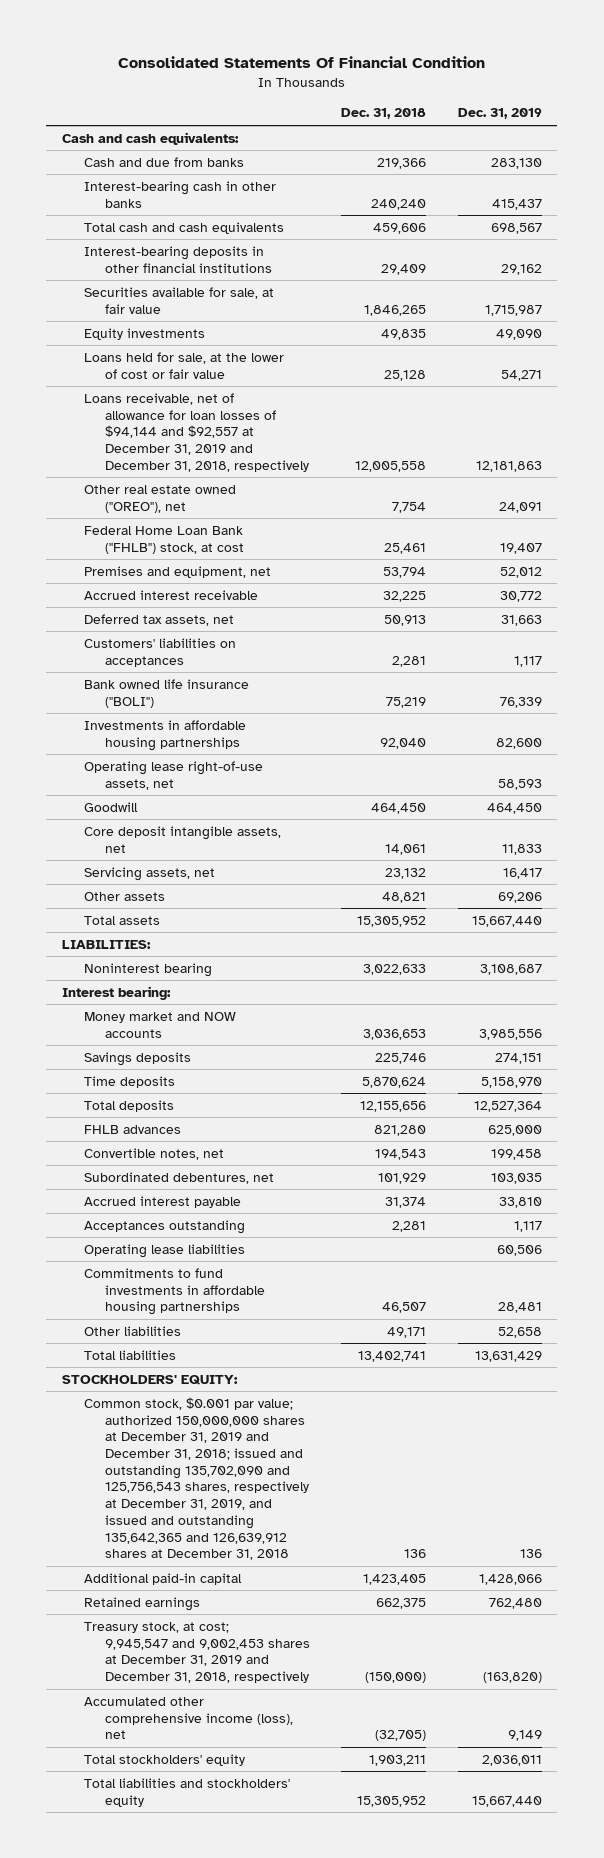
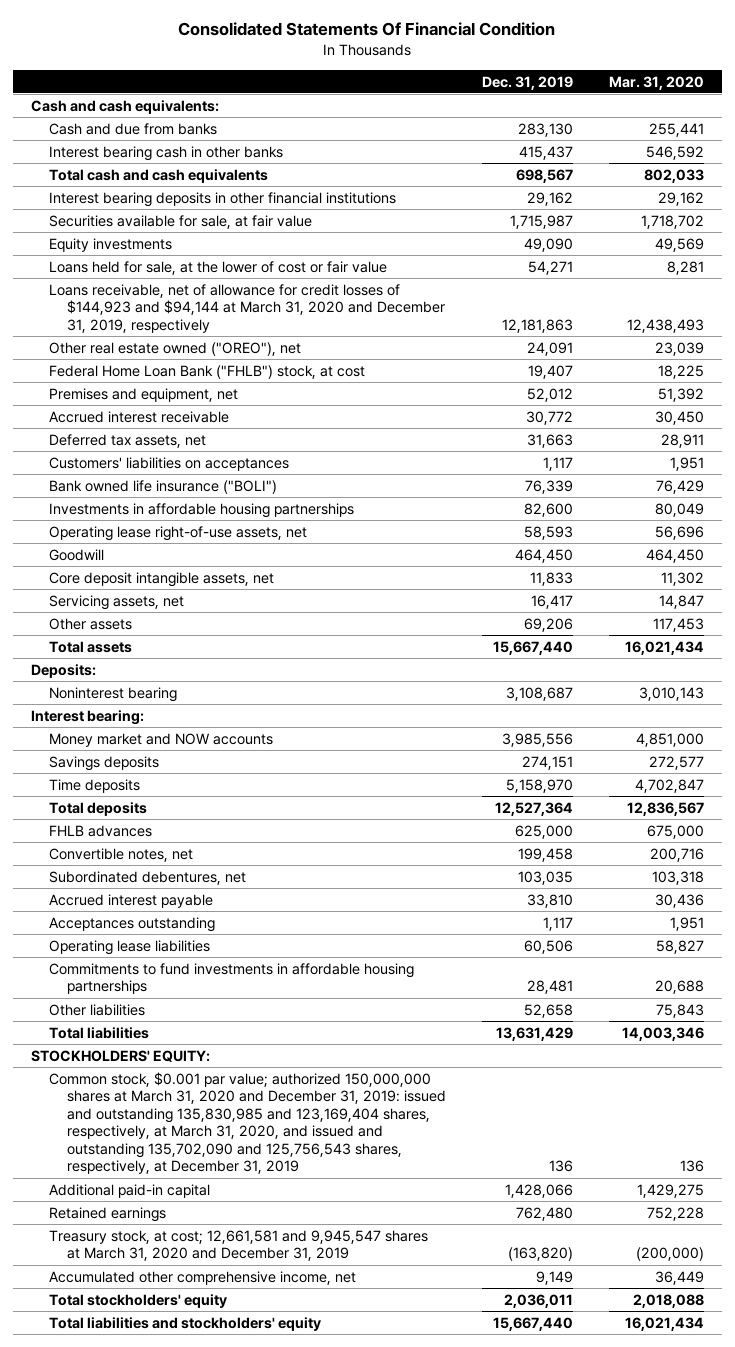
[341,108,427,120] Dec. 31, 2018 -> none
none -> [608,75,704,90] Mar. 31, 2020
[83,180,276,208] Interest-bearing cash in other banks -> [49,145,284,161] Interest bearing cash in other banks
[83,245,272,273] Interest-bearing deposits in other financial institutions -> [49,191,397,207] Interest bearing deposits in other financial institutions
[83,392,309,472] Loans receivable, net of allowance for loan losses of $94,144 and $92,557 at December 31, 2019 and December 31, 2018, respectively -> [49,283,446,333] Loans receivable, net of allowance for credit losses of $144,923 and $94,144 at March 31, 2020 and December 31, 2019, respectively
[62,939,152,949] LIABILITIES: -> [30,663,96,678] Deposits:
[83,1396,309,1561] Common stock, $0.001 par value; authorized 150,000,000 shares at December 31, 2019 and December 31, 2018; issued and outstanding 135,702,090 and 125,756,543 shares, respectively at December 31, 2019, and issued and outstanding 135,642,365 and 126,639,912 shares at December 31, 2018 -> [49,1071,447,1175] Common stock, $0.001 par value; authorized 150,000,000 shares at March 31, 2020 and December 31, 2019: issued and outstanding 135,830,985 and 123,169,404 shares, respectively, at March 31, 2020, and issued and outstanding 135,702,090 and 125,756,543 shares, respectively, at December 31, 2019
[83,1621,310,1684] Treasury stock, at cost; 9,945,547 and 9,002,453 shares at December 31, 2019 and December 31, 2018, respectively -> [49,1229,429,1262] Treasury stock, at cost; 12,661,581 and 9,945,547 shares at March 31, 2020 and December 31, 2019
[83,1696,293,1740] Accumulated other comprehensive income (loss), net -> [49,1270,357,1285] Accumulated other comprehensive income, net

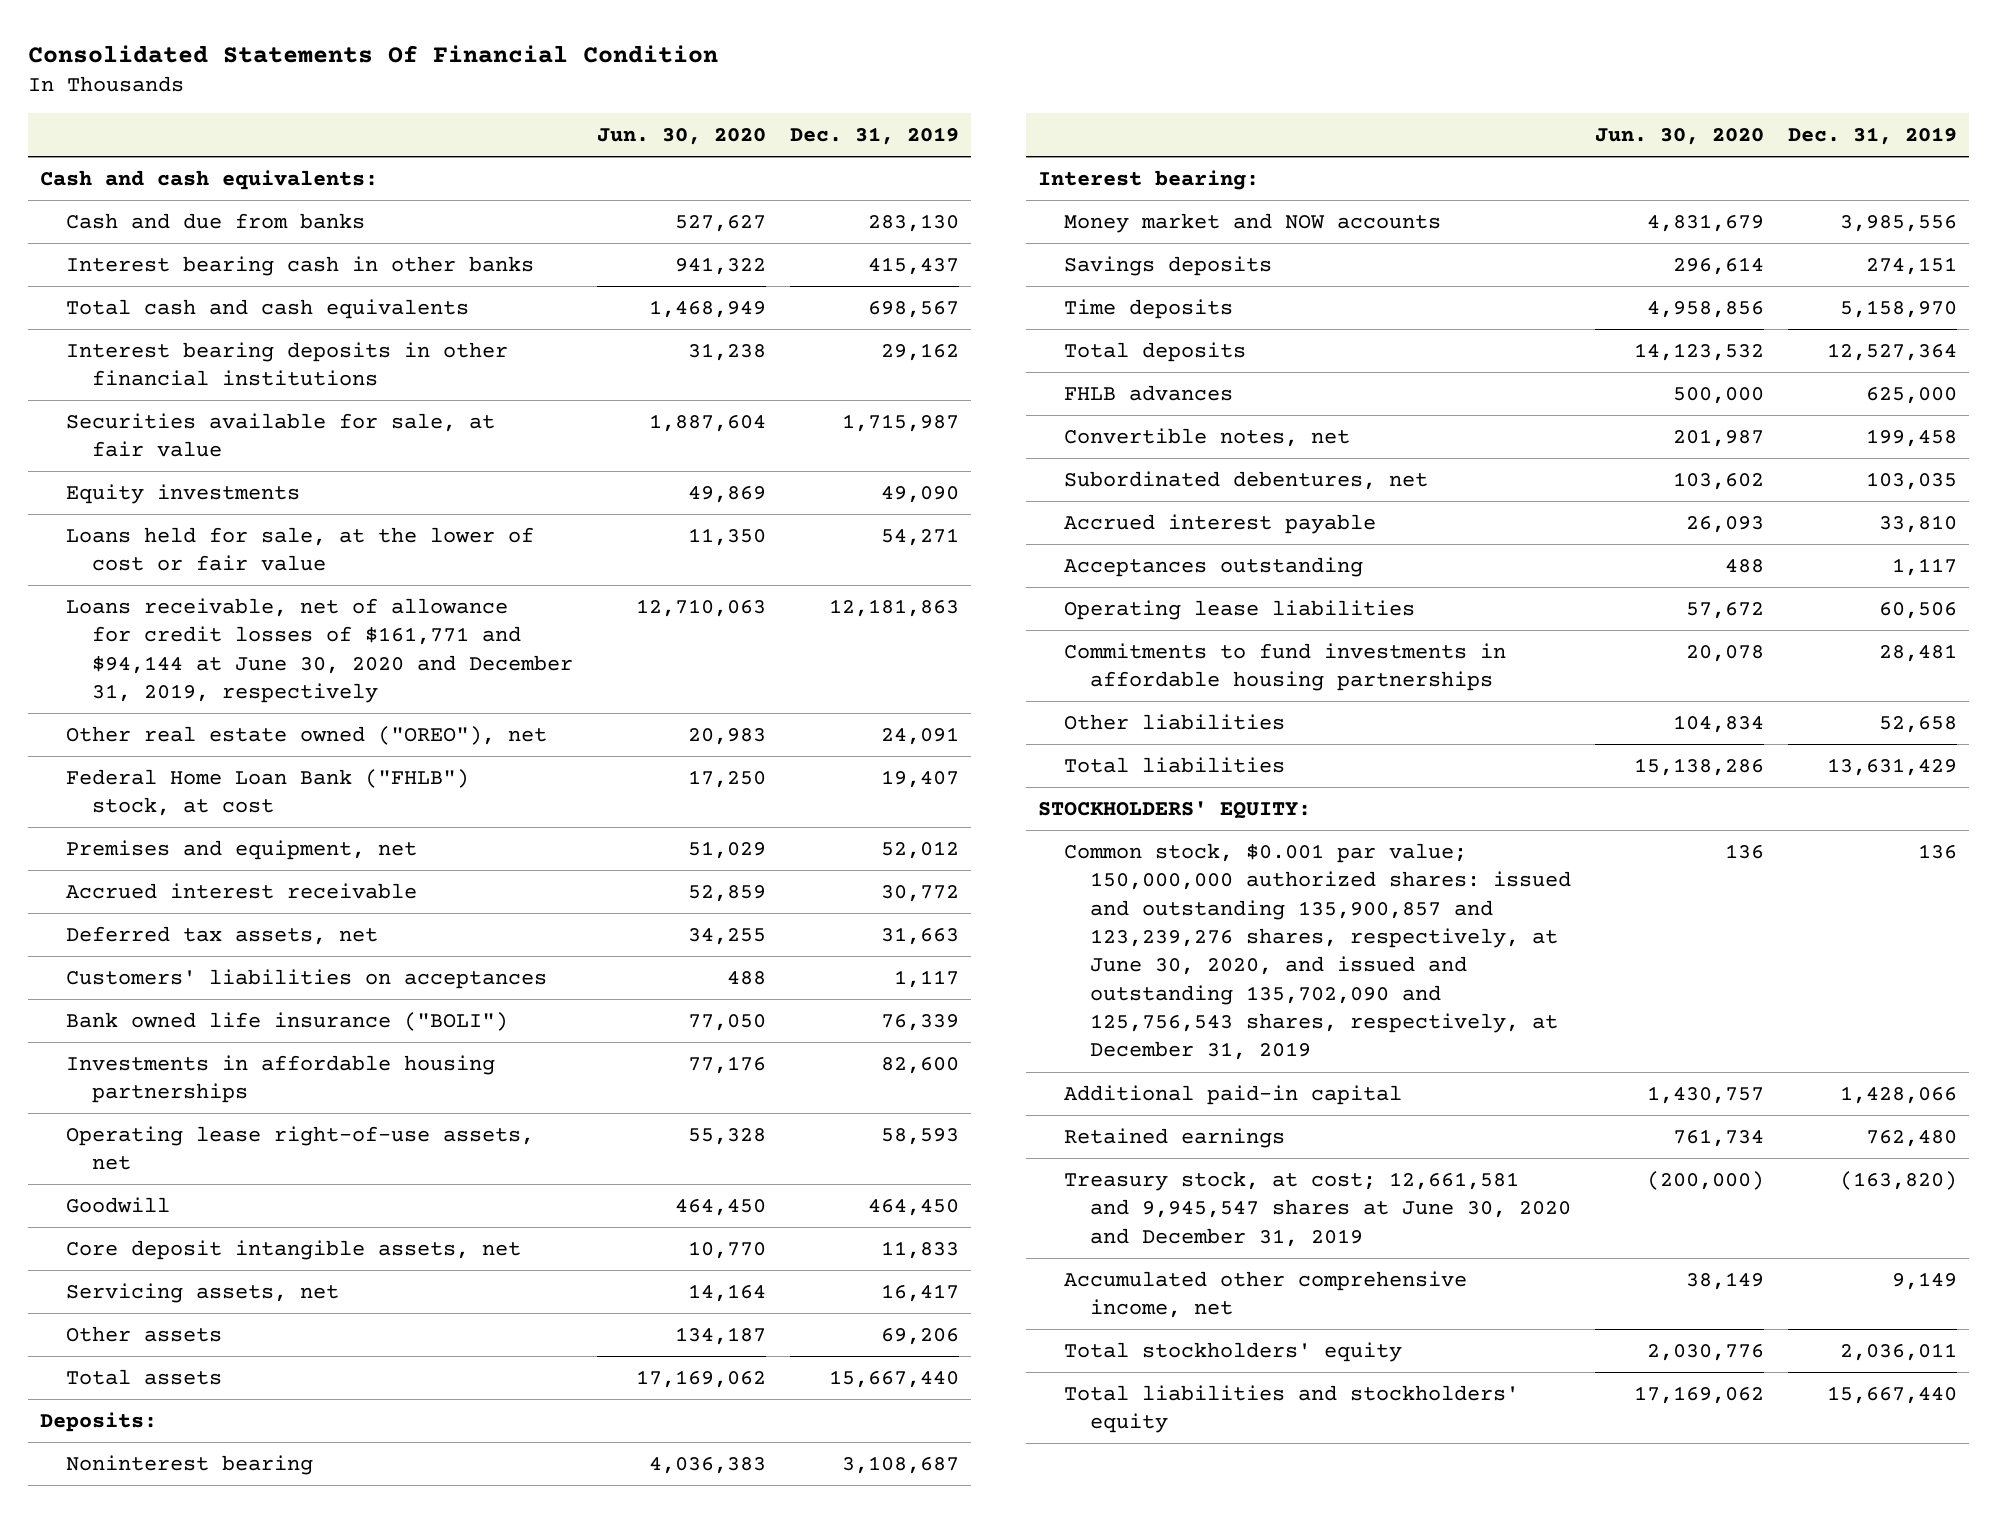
[608,75,704,90] Mar. 31, 2020 -> none
none -> [596,127,766,145] Jun. 30, 2020
[49,283,446,333] Loans receivable, net of allowance for credit losses of $144,923 and $94,144 at March 31, 2020 and December 31, 2019, respectively -> [65,597,573,703] Loans receivable, net of allowance for credit losses of $161,771 and $94,144 at June 30, 2020 and December 31, 2019, respectively
[49,1071,447,1175] Common stock, $0.001 par value; authorized 150,000,000 shares at March 31, 2020 and December 31, 2019: issued and outstanding 135,830,985 and 123,169,404 shares, respectively, at March 31, 2020, and issued and outstanding 135,702,090 and 125,756,543 shares, respectively, at December 31, 2019 -> [1063,842,1571,1061] Common stock, $0.001 par value; 150,000,000 authorized shares: issued and outstanding 135,900,857 and 123,239,276 shares, respectively, at June 30, 2020, and issued and outstanding 135,702,090 and 125,756,543 shares, respectively, at December 31, 2019
[49,1229,429,1262] Treasury stock, at cost; 12,661,581 and 9,945,547 shares at March 31, 2020 and December 31, 2019 -> [1063,1170,1571,1247] Treasury stock, at cost; 12,661,581 and 9,945,547 shares at June 30, 2020 and December 31, 2019

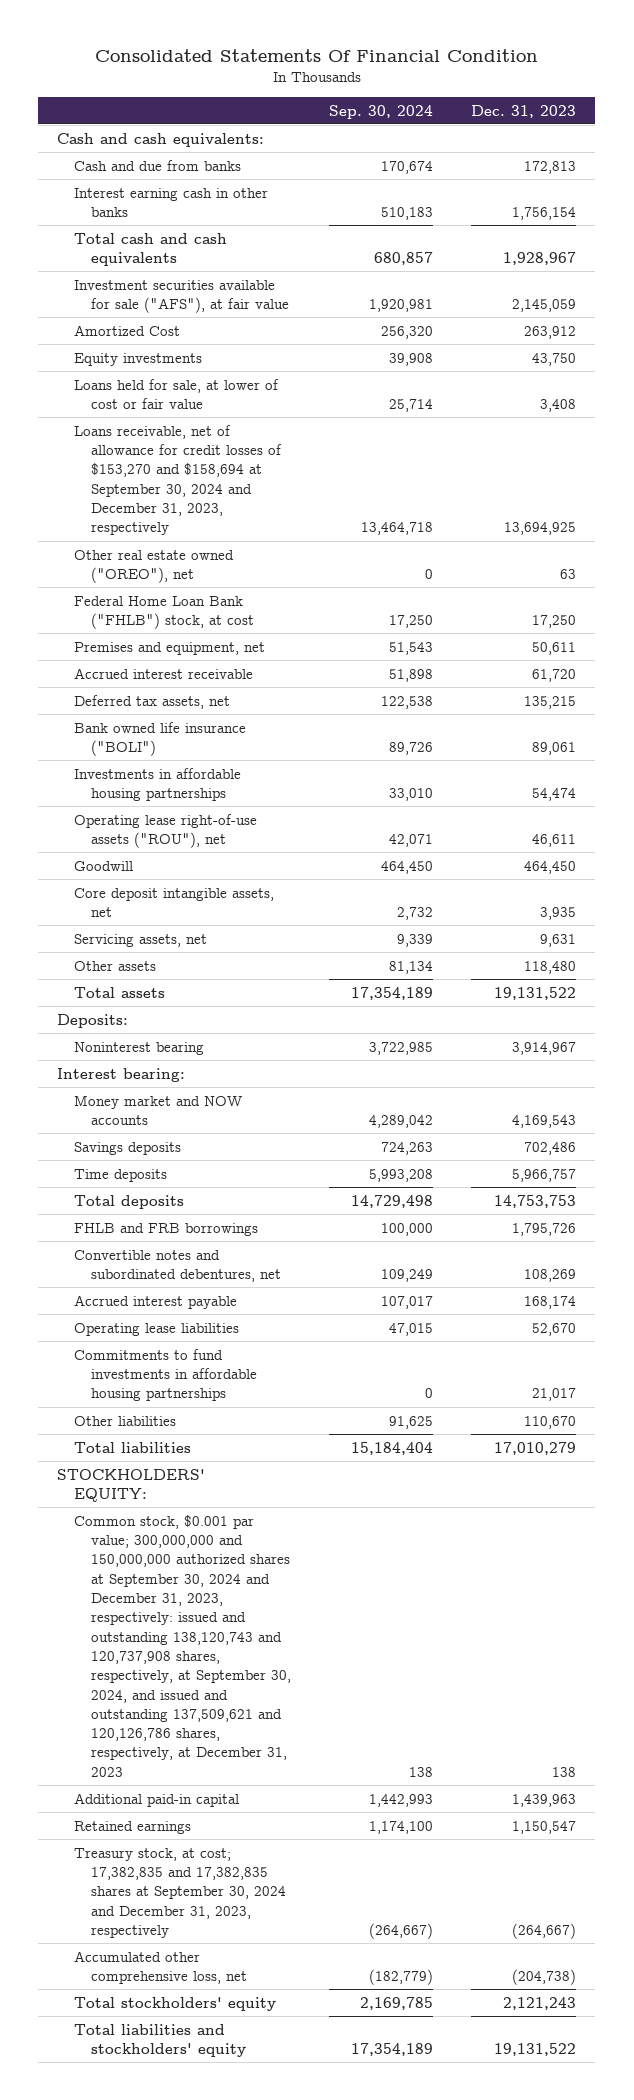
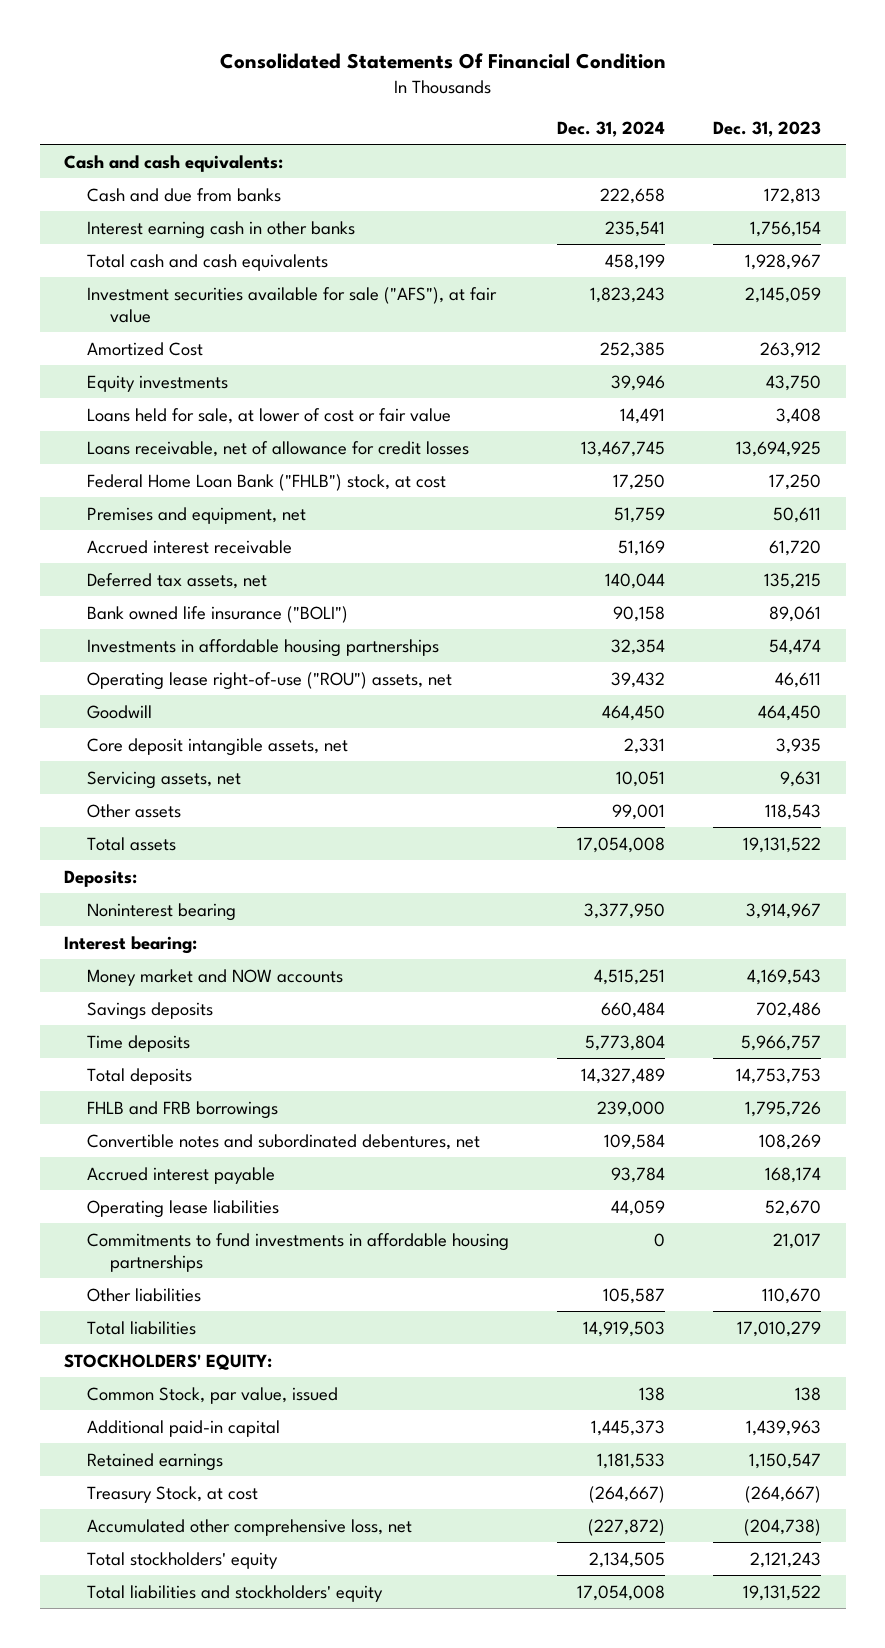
[329,104,434,119] Sep. 30, 2024 -> none
none -> [557,120,666,137] Dec. 31, 2024
[74,549,235,584] Other real estate owned ("OREO"), net -> none
[74,424,282,536] Loans receivable, net of allowance for credit losses of $153,270 and $158,694 at September 30, 2024 and December 31, 2023, respectively -> [86,440,469,457] Loans receivable, net of allowance for credit losses
[74,813,258,849] Operating lease right-of-use assets ("ROU"), net -> [86,671,452,690] Operating lease right-of-use ("ROU") assets, net
[524,960,577,974] 118,480 -> [765,803,822,820] 118,543
[74,1514,291,1777] Common stock, $0.001 par value; 300,000,000 and 150,000,000 authorized shares at September 30, 2024 and December 31, 2023, respectively: issued and outstanding 138,120,743 and 120,737,908 shares, respectively, at September 30, 2024, and issued and outstanding 137,509,621 and 120,126,786 shares, respectively, at December 31, 2023 -> [86,1386,338,1404] Common Stock, par value, issued
[74,1847,286,1938] Treasury stock, at cost; 17,382,835 and 17,382,835 shares at September 30, 2024 and December 31, 2023, respectively -> [86,1485,258,1503] Treasury Stock, at cost

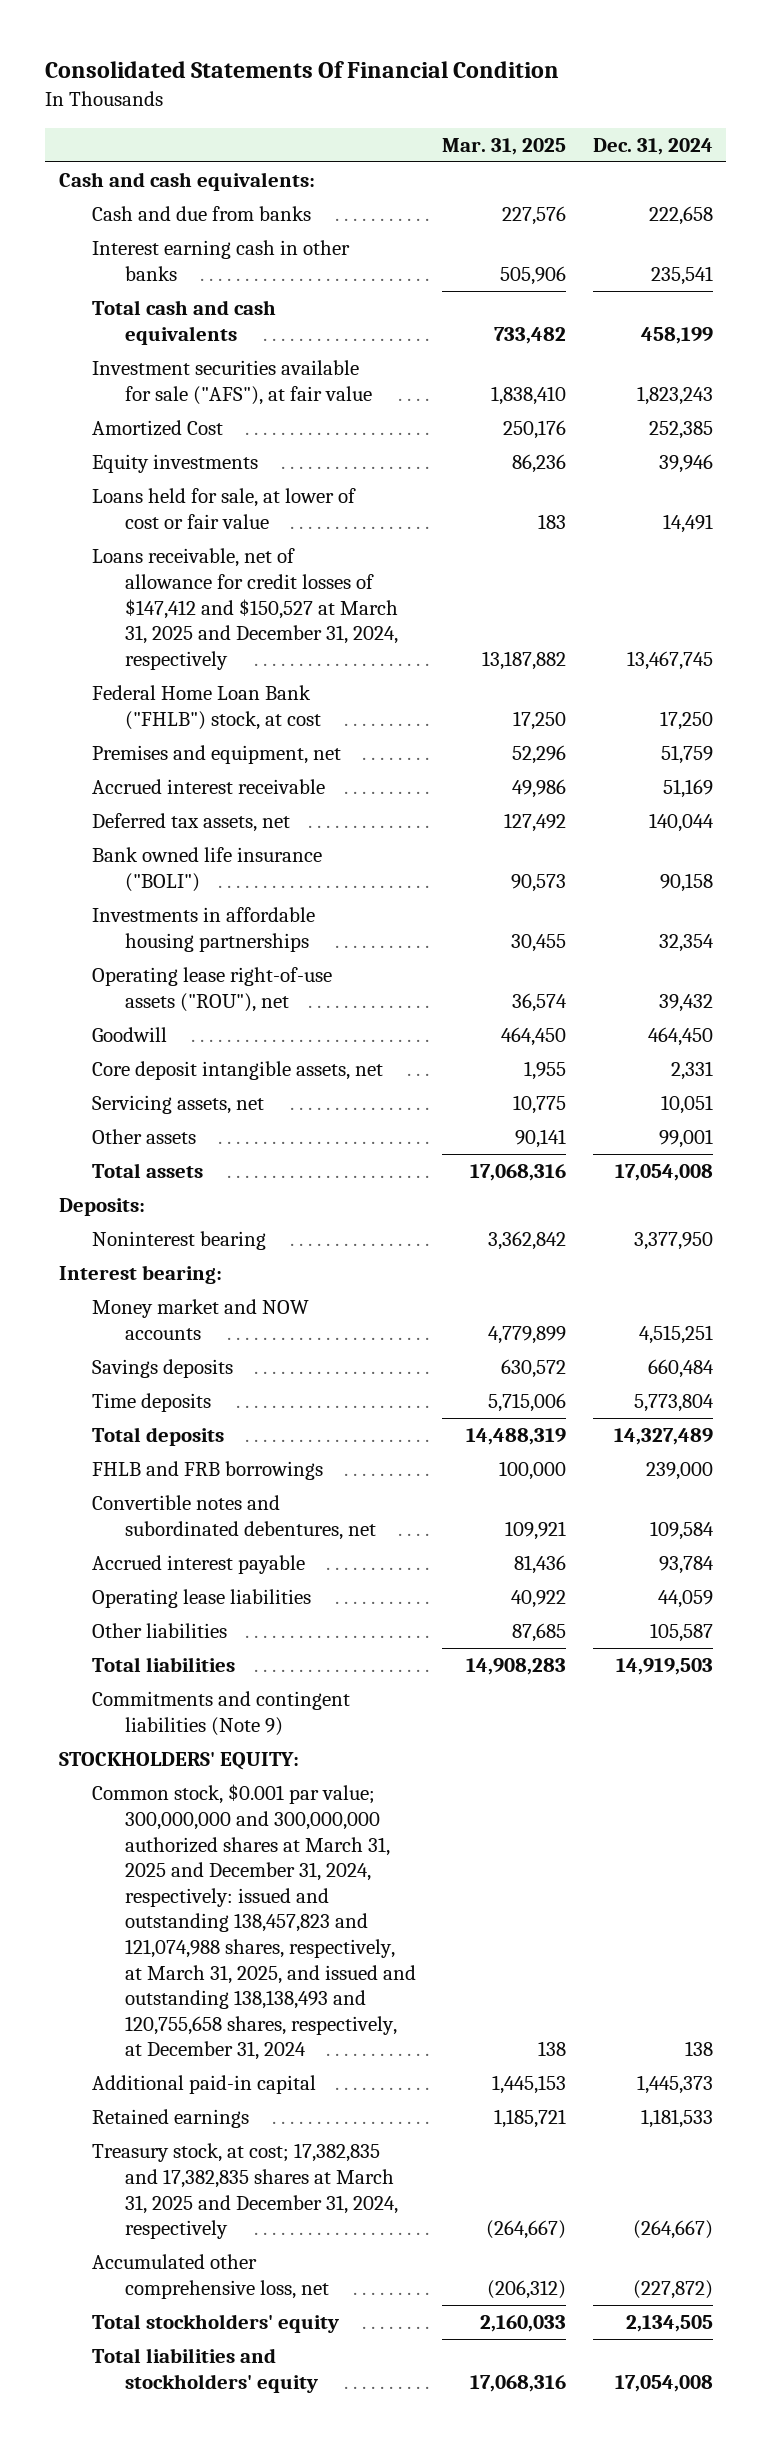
[713,120,822,137] Dec. 31, 2023 -> none
none -> [442,137,567,155] Mar. 31, 2025
[86,440,469,457] Loans receivable, net of allowance for credit losses -> [91,548,398,670] Loans receivable, net of allowance for credit losses of $147,412 and $150,527 at March 31, 2025 and December 31, 2024, respectively
[86,671,452,690] Operating lease right-of-use ("ROU") assets, net -> [91,967,332,1012] Operating lease right-of-use assets ("ROU"), net
[86,1232,509,1272] Commitments to fund investments in affordable housing partnerships -> none
none -> [91,1691,350,1736] Commitments and contingent liabilities (Note 9)
[86,1386,338,1404] Common Stock, par value, issued -> [91,1784,416,2061] Common stock, $0.001 par value; 300,000,000 and 300,000,000 authorized shares at March 31, 2025 and December 31, 2024, respectively: issued and outstanding 138,457,823 and 121,074,988 shares, respectively, at March 31, 2025, and issued and outstanding 138,138,493 and 120,755,658 shares, respectively, at December 31, 2024
[86,1485,258,1503] Treasury Stock, at cost -> [91,2143,398,2240] Treasury stock, at cost; 17,382,835 and 17,382,835 shares at March 31, 2025 and December 31, 2024, respectively

